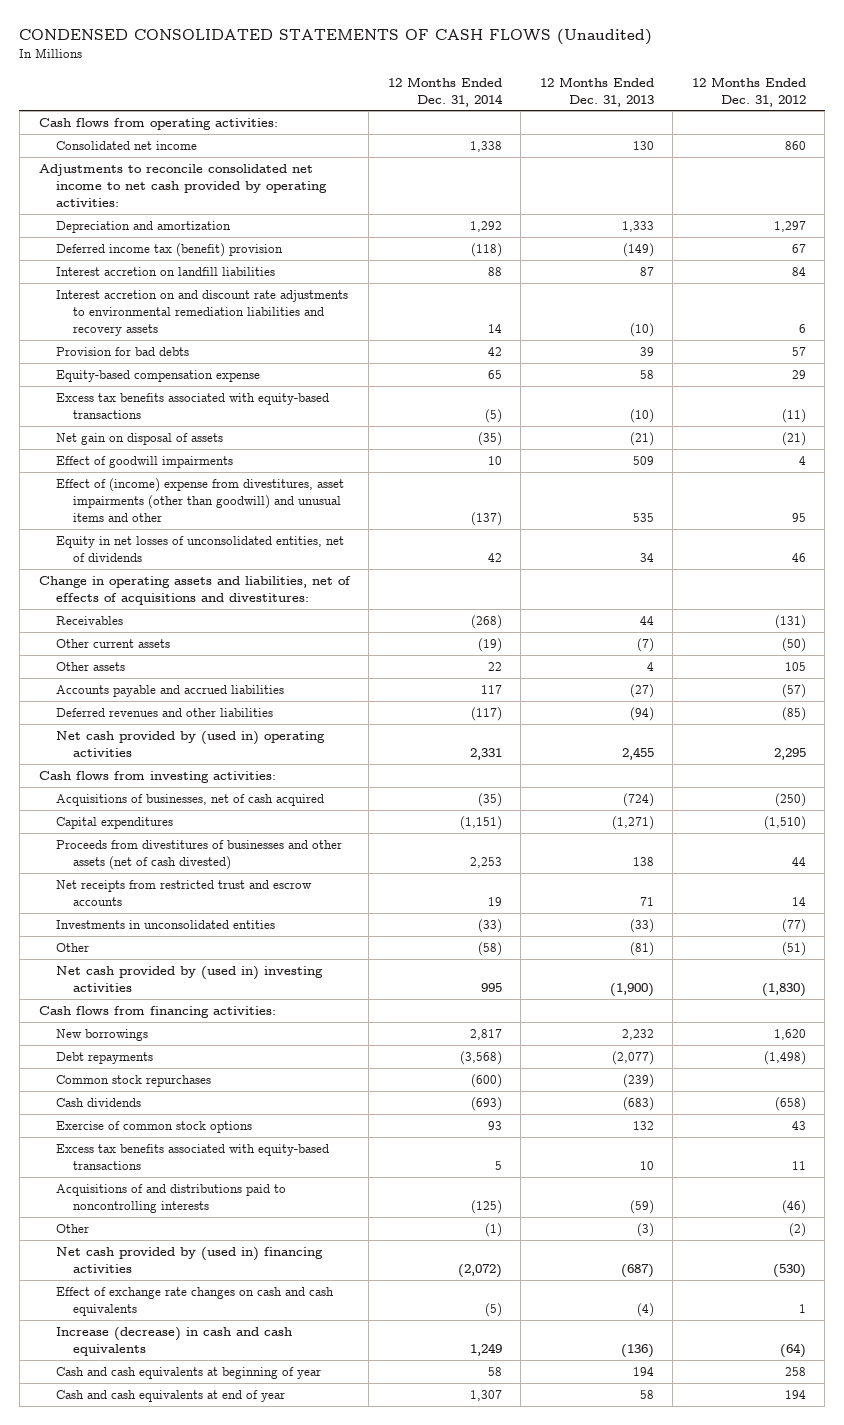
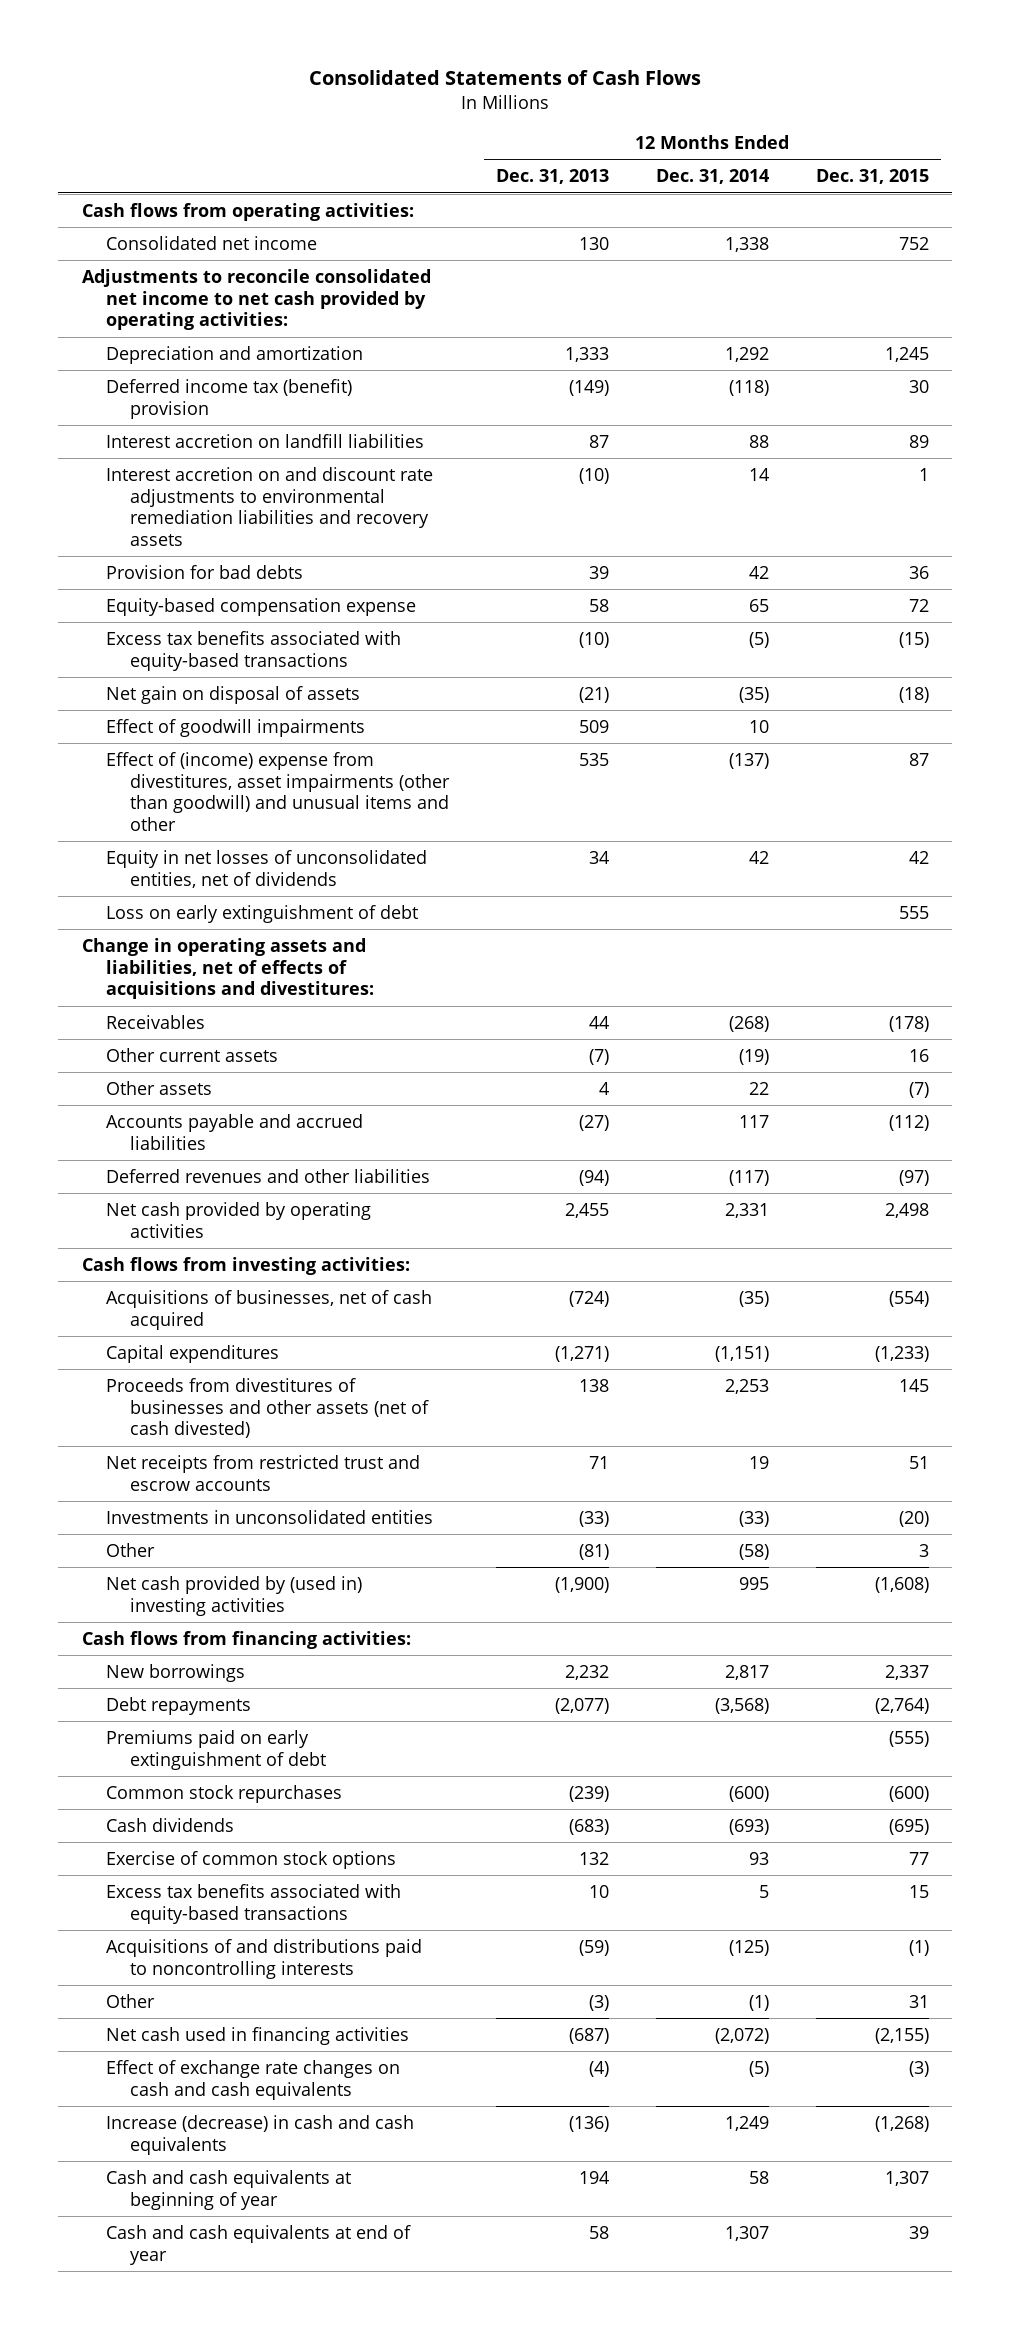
[19,28,653,45] CONDENSED CONSOLIDATED STATEMENTS OF CASH FLOWS (Unaudited) -> [309,70,702,86] Consolidated Statements of Cash Flows
[691,76,806,107] 12 Months Ended Dec. 31, 2012 -> none
none -> [815,169,929,185] Dec. 31, 2015
none -> [105,904,418,923] Loss on early extinguishment of debt
[55,730,325,757] Net cash provided by (used in) operating activities -> [105,1201,371,1238] Net cash provided by operating activities
none -> [105,1729,326,1770] Premiums paid on early extinguishment of debt
[55,1246,323,1273] Net cash provided by (used in) financing activities -> [105,2026,409,2045] Net cash used in financing activities

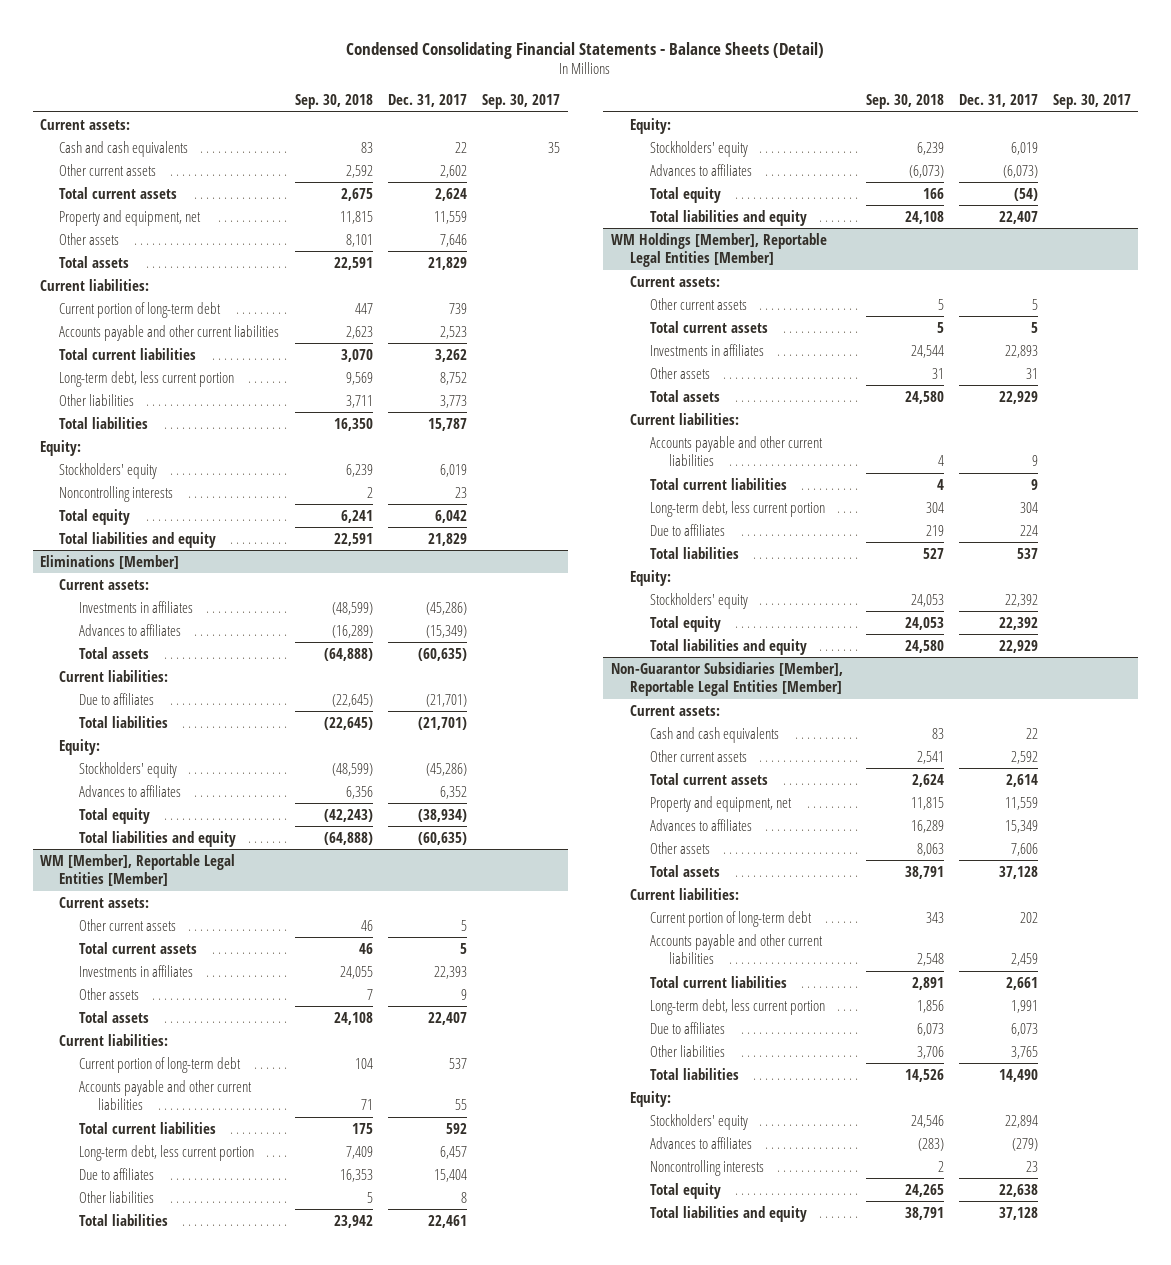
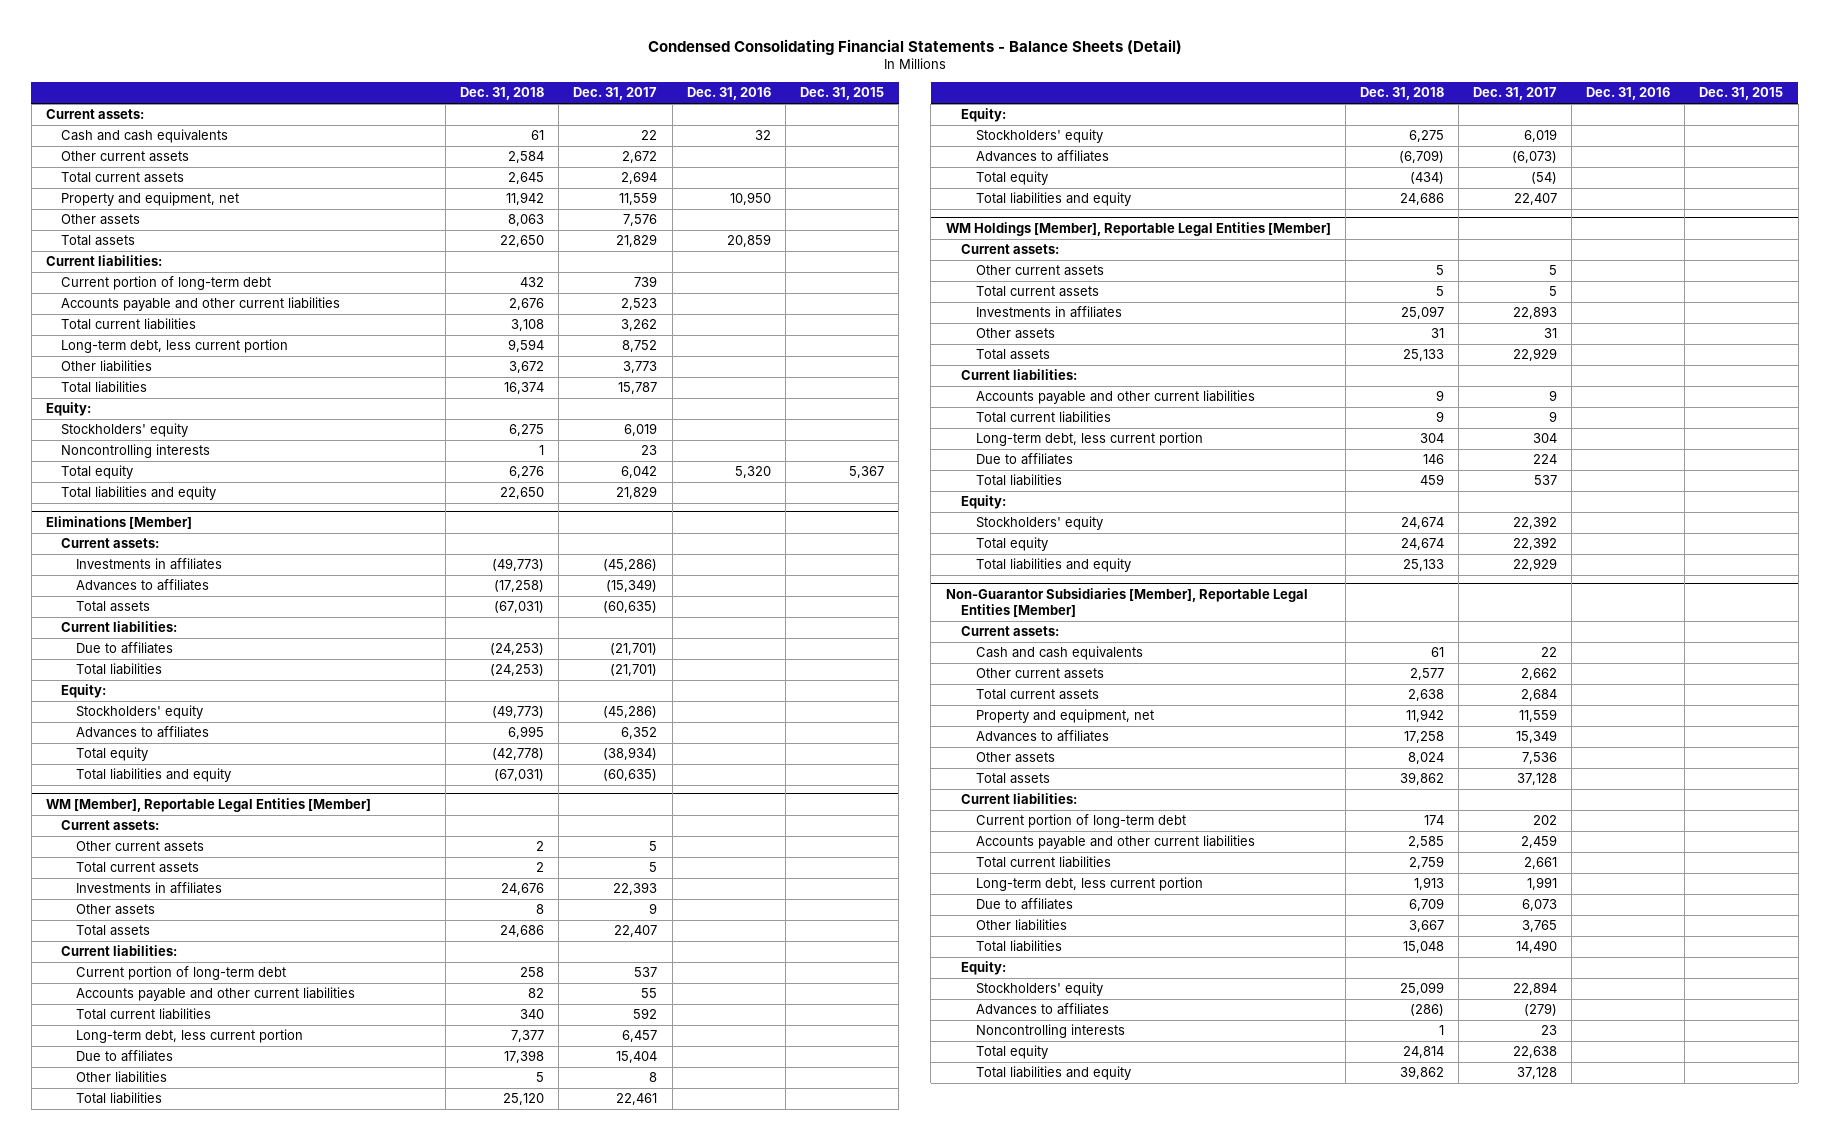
[294,94,373,110] Sep. 30, 2018 -> none
[481,94,560,110] Sep. 30, 2017 -> none
none -> [460,87,545,101] Dec. 31, 2018
none -> [686,87,771,101] Dec. 31, 2016
none -> [799,87,884,101] Dec. 31, 2015
[439,164,467,178] 2,602 -> [622,151,658,164] 2,672
[434,187,467,201] 2,624 -> [621,171,658,185] 2,694
[439,233,467,247] 7,646 -> [623,214,658,227] 7,576
[1010,750,1038,764] 2,592 -> [1521,668,1558,681] 2,662
[1005,773,1038,787] 2,614 -> [1521,689,1558,702] 2,684
[1010,842,1038,856] 7,606 -> [1522,752,1558,765] 7,536

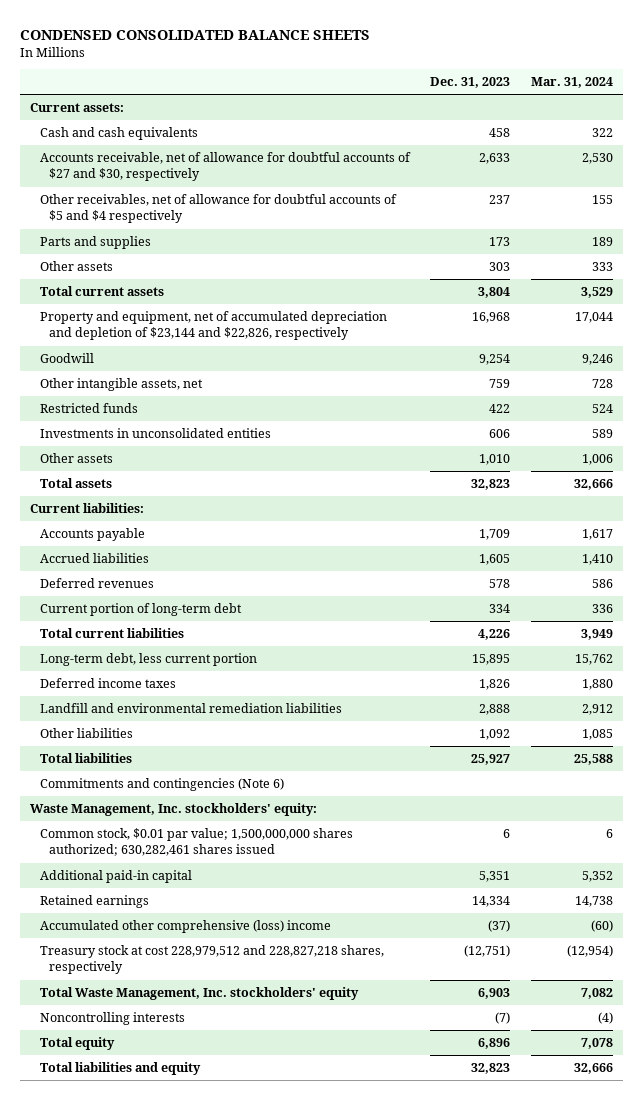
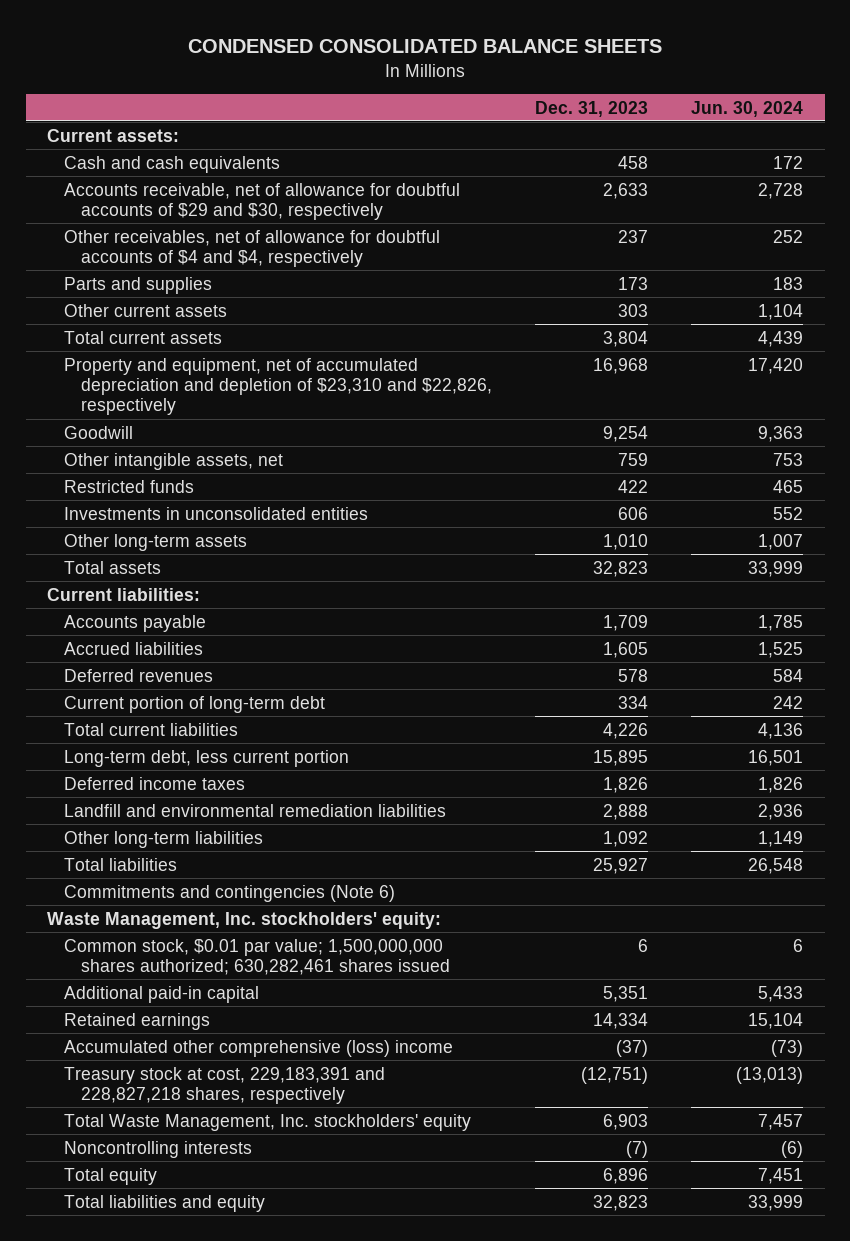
[530,77,613,89] Mar. 31, 2024 -> none
none -> [691,100,804,117] Jun. 30, 2024
[39,152,411,182] Accounts receivable, net of allowance for doubtful accounts of $27 and $30, respectively -> [63,182,460,220] Accounts receivable, net of allowance for doubtful accounts of $29 and $30, respectively
[39,194,397,224] Other receivables, net of allowance for doubtful accounts of $5 and $4 respectively -> [63,229,440,267] Other receivables, net of allowance for doubtful accounts of $4 and $4, respectively
[39,261,113,272] Other assets -> [63,303,227,317] Other current assets
[39,311,387,341] Property and equipment, net of accumulated depreciation and depletion of $23,144 and $22,826, respectively -> [63,357,492,416] Property and equipment, net of accumulated depreciation and depletion of $23,310 and $22,826, respectively
[39,453,113,464] Other assets -> [63,533,247,551] Other long-term assets
[39,728,133,739] Other liabilities -> [63,830,263,848] Other long-term liabilities
[39,945,384,975] Treasury stock at cost 228,979,512 and 228,827,218 shares, respectively -> [63,1066,385,1104] Treasury stock at cost, 229,183,391 and 228,827,218 shares, respectively

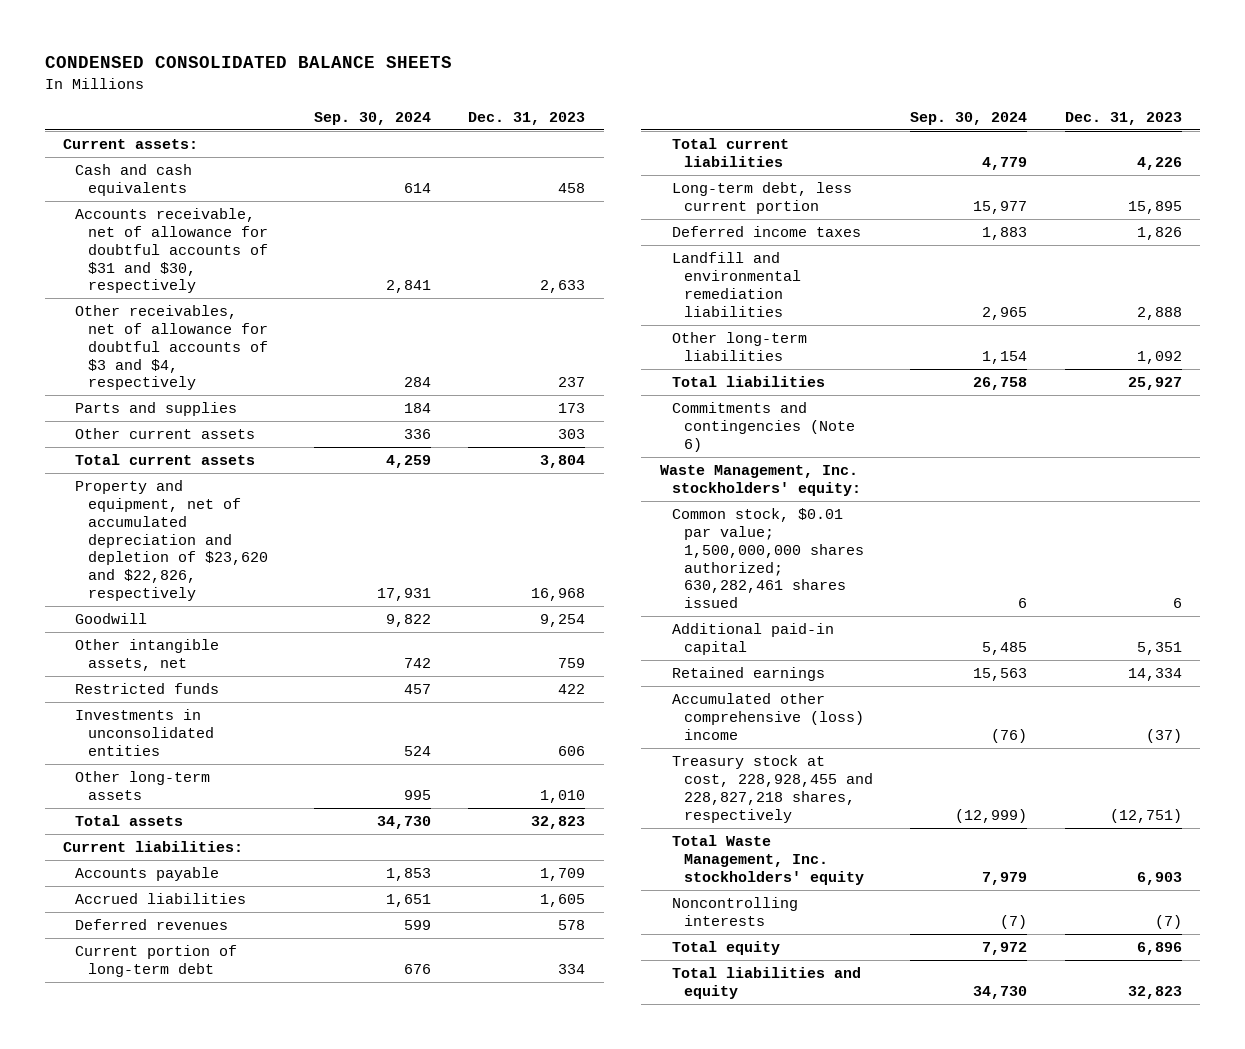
[691,100,804,117] Jun. 30, 2024 -> none
none -> [313,111,431,125] Sep. 30, 2024
[63,182,460,220] Accounts receivable, net of allowance for doubtful accounts of $29 and $30, respectively -> [75,208,268,294] Accounts receivable, net of allowance for doubtful accounts of $31 and $30, respectively
[63,229,440,267] Other receivables, net of allowance for doubtful accounts of $4 and $4, respectively -> [75,305,268,391] Other receivables, net of allowance for doubtful accounts of $3 and $4, respectively
[63,357,492,416] Property and equipment, net of accumulated depreciation and depletion of $23,310 and $22,826, respectively -> [75,480,268,602] Property and equipment, net of accumulated depreciation and depletion of $23,620 and $22,826, respectively
[63,1066,385,1104] Treasury stock at cost, 229,183,391 and 228,827,218 shares, respectively -> [672,755,874,823] Treasury stock at cost, 228,928,455 and 228,827,218 shares, respectively

